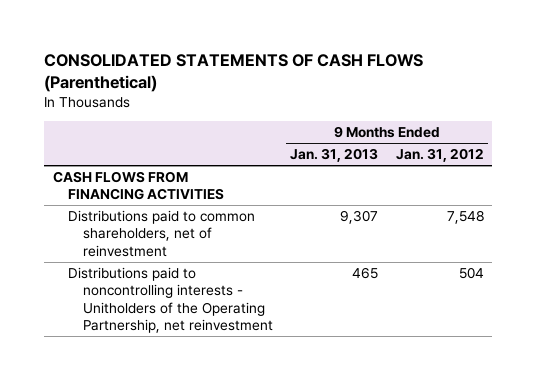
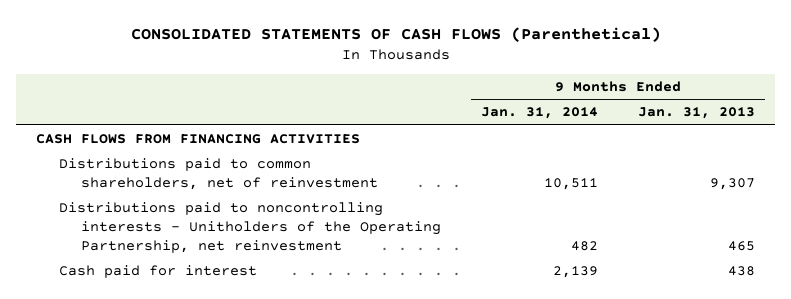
[395,148,484,163] Jan. 31, 2012 -> none
none -> [481,107,599,120] Jan. 31, 2014
none -> [58,265,257,279] Cash paid for interest

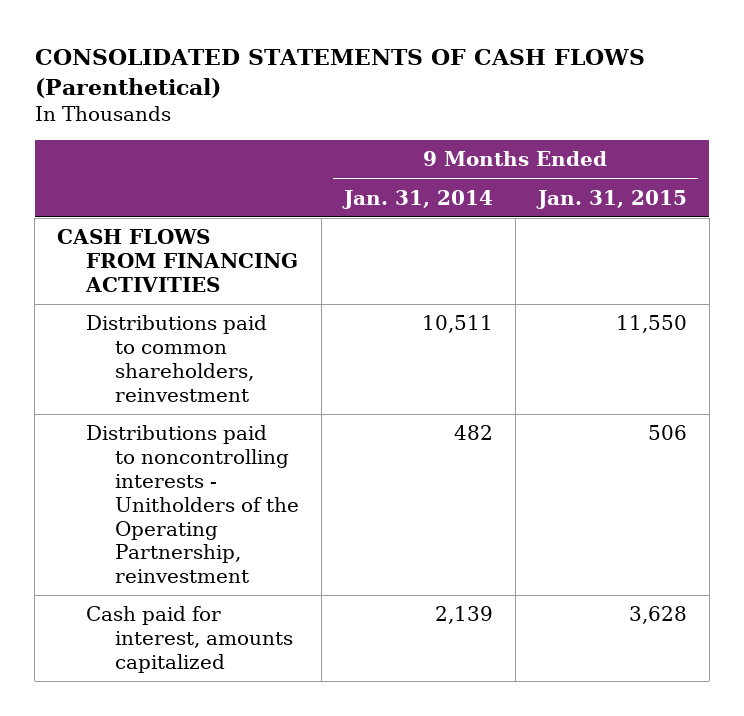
[638,107,756,120] Jan. 31, 2013 -> none
none -> [535,189,687,209] Jan. 31, 2015
[58,158,379,191] Distributions paid to common shareholders, net of reinvestment -> [86,315,268,402] Distributions paid to common shareholders, reinvestment
[58,202,442,254] Distributions paid to noncontrolling interests - Unitholders of the Operating Partnership, net reinvestment -> [86,425,300,584] Distributions paid to noncontrolling interests - Unitholders of the Operating Partnership, reinvestment
[58,265,257,279] Cash paid for interest -> [86,606,294,673] Cash paid for interest, amounts capitalized

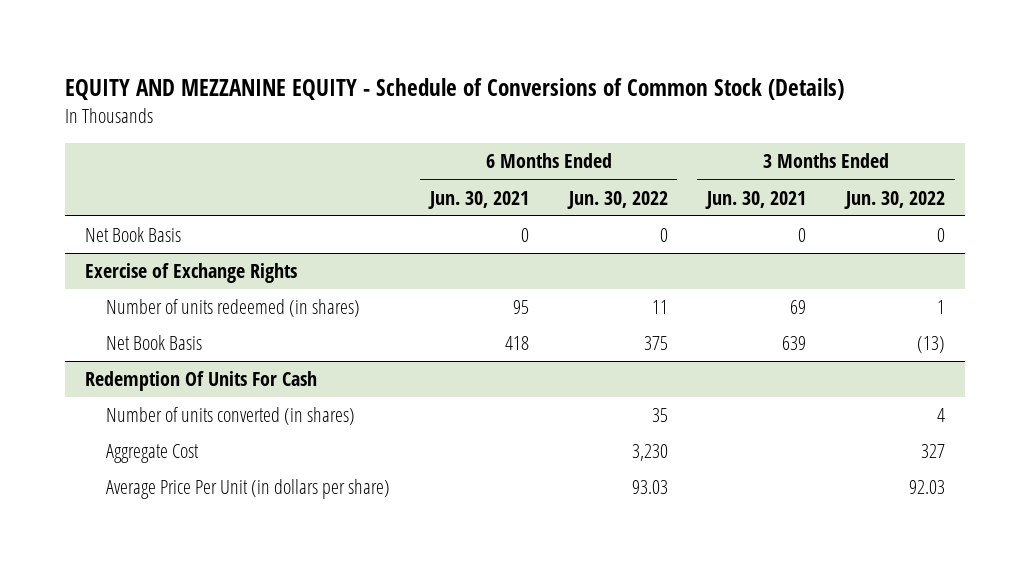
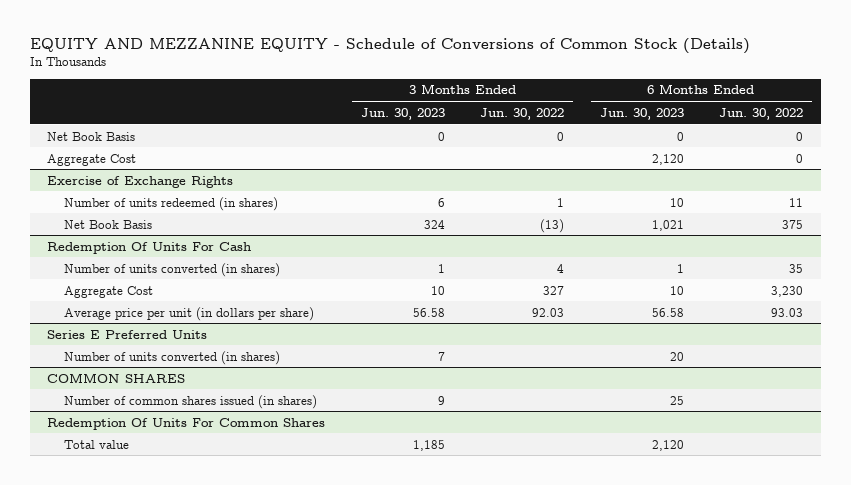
[427,190,529,209] Jun. 30, 2021 -> none
[705,190,807,209] Jun. 30, 2021 -> none
none -> [360,107,445,120] Jun. 30, 2023
none -> [599,107,684,120] Jun. 30, 2023
none -> [47,153,137,166] Aggregate Cost
[106,479,391,500] Average Price Per Unit (in dollars per share) -> [63,306,314,321] Average price per unit (in dollars per share)
none -> [47,329,208,339] Series E Preferred Units
none -> [63,350,280,365] Number of units converted (in shares)
none -> [47,372,186,383] COMMON SHARES
none -> [63,394,317,409] Number of common shares issued (in shares)
none -> [47,417,326,430] Redemption Of Units For Common Shares
none -> [63,439,129,449] Total value

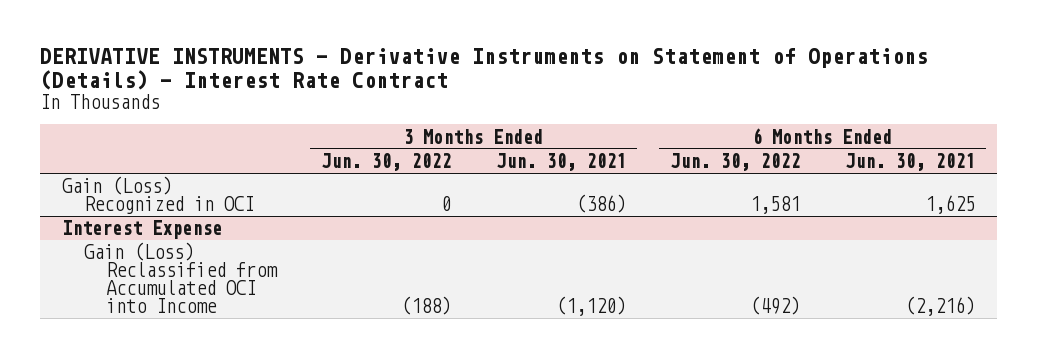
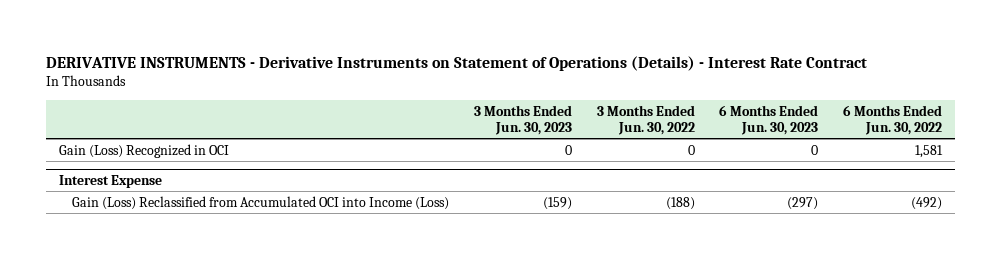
[495,153,626,172] Jun. 30, 2021 -> none
[844,153,975,172] Jun. 30, 2021 -> none
none -> [473,104,572,135] 3 Months Ended Jun. 30, 2023
none -> [719,104,819,135] 6 Months Ended Jun. 30, 2023
[84,242,279,313] Gain (Loss) Reclassified from Accumulated OCI into Income -> [72,195,450,210] Gain (Loss) Reclassified from Accumulated OCI into Income (Loss)

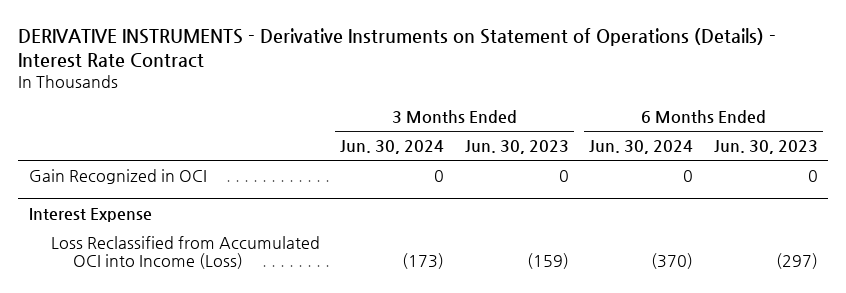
[596,104,695,135] 3 Months Ended Jun. 30, 2022 -> none
[843,104,943,135] 6 Months Ended Jun. 30, 2022 -> none
none -> [340,139,445,154] Jun. 30, 2024
none -> [589,139,694,154] Jun. 30, 2024
[58,143,229,158] Gain (Loss) Recognized in OCI -> [28,168,207,184] Gain Recognized in OCI
[72,195,450,210] Gain (Loss) Reclassified from Accumulated OCI into Income (Loss) -> [50,235,320,269] Loss Reclassified from Accumulated OCI into Income (Loss)

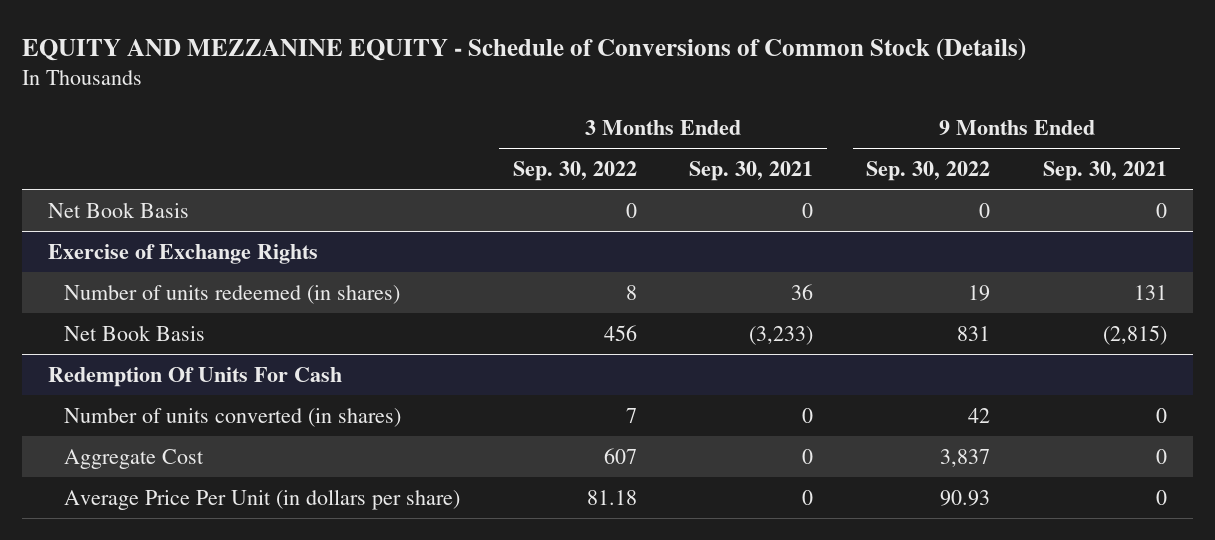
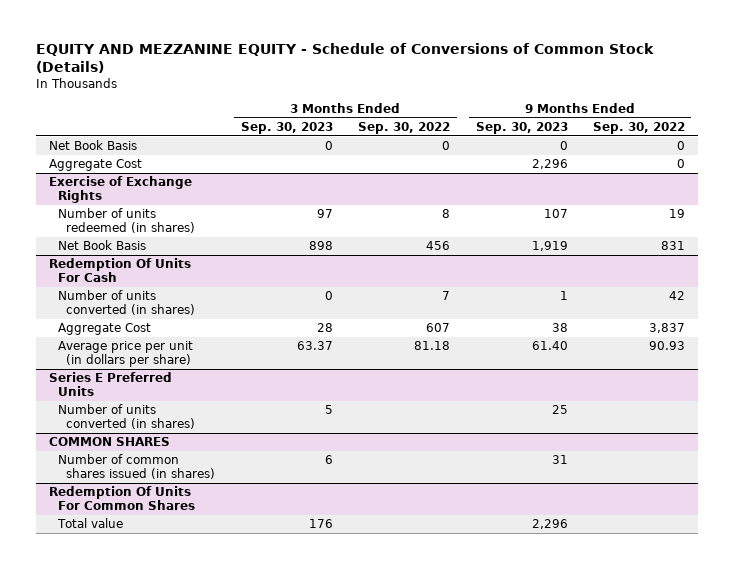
[689,161,814,182] Sep. 30, 2021 -> none
[1043,161,1168,182] Sep. 30, 2021 -> none
none -> [240,122,333,135] Sep. 30, 2023
none -> [475,122,568,135] Sep. 30, 2023
none -> [48,159,142,172] Aggregate Cost
[63,488,460,510] Average Price Per Unit (in dollars per share) -> [57,341,193,368] Average price per unit (in dollars per share)
none -> [48,372,172,397] Series E Preferred Units
none -> [57,404,196,430] Number of units converted (in shares)
none -> [48,437,170,447] COMMON SHARES
none -> [57,454,216,480] Number of common shares issued (in shares)
none -> [48,486,195,511] Redemption Of Units For Common Shares
none -> [56,518,123,529] Total value

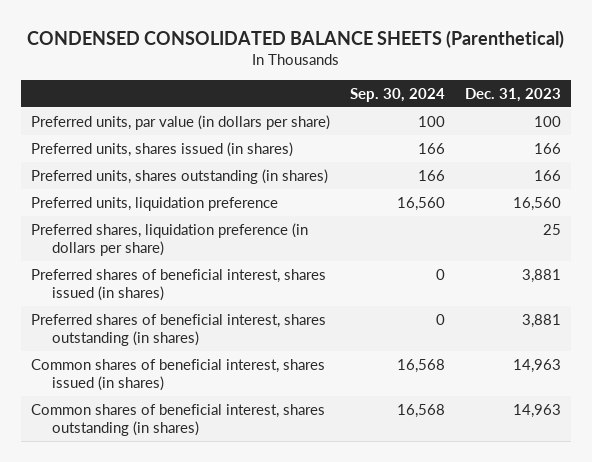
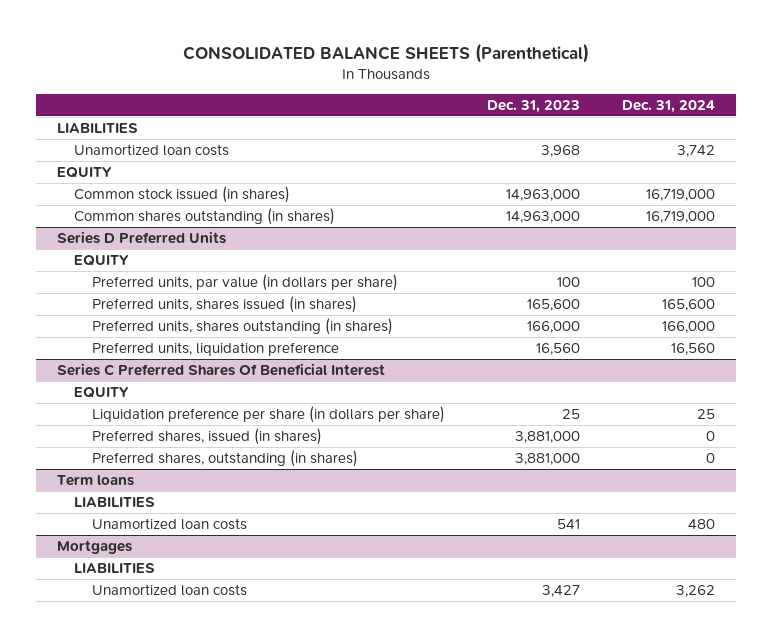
[26,29,564,48] CONDENSED CONSOLIDATED BALANCE SHEETS (Parenthetical) -> [182,43,589,64] CONSOLIDATED BALANCE SHEETS (Parenthetical)
[349,87,445,102] Sep. 30, 2024 -> none
none -> [621,100,715,114] Dec. 31, 2024
none -> [57,123,139,134] LIABILITIES
none -> [74,144,230,157] Unamortized loan costs
none -> [57,167,113,179] EQUITY
none -> [74,186,291,204] Common stock issued (in shares)
none -> [74,208,336,226] Common shares outstanding (in shares)
none -> [57,231,227,245] Series D Preferred Units
none -> [74,255,130,267] EQUITY
[533,142,561,154] 166 -> [526,299,580,312] 165,600
[533,169,561,181] 166 -> [526,321,580,334] 166,000
[30,358,325,392] Common shares of beneficial interest, shares issued (in shares) -> none
[30,403,325,437] Common shares of beneficial interest, shares outstanding (in shares) -> none
none -> [57,363,386,377] Series C Preferred Shares Of Beneficial Interest
none -> [74,387,130,399] EQUITY
[30,222,308,257] Preferred shares, liquidation preference (in dollars per share) -> [91,406,445,424] Liquidation preference per share (in dollars per share)
[30,268,326,302] Preferred shares of beneficial interest, shares issued (in shares) -> [91,428,322,446] Preferred shares, issued (in shares)
[521,268,561,283] 3,881 -> [514,431,580,444] 3,881,000
[30,313,326,347] Preferred shares of beneficial interest, shares outstanding (in shares) -> [91,450,358,468] Preferred shares, outstanding (in shares)
[521,313,561,328] 3,881 -> [514,453,580,466] 3,881,000
none -> [57,475,135,487] Term loans
none -> [74,497,156,508] LIABILITIES
none -> [91,518,247,531] Unamortized loan costs
none -> [57,540,133,555] Mortgages
none -> [74,563,156,574] LIABILITIES
none -> [91,584,247,597] Unamortized loan costs

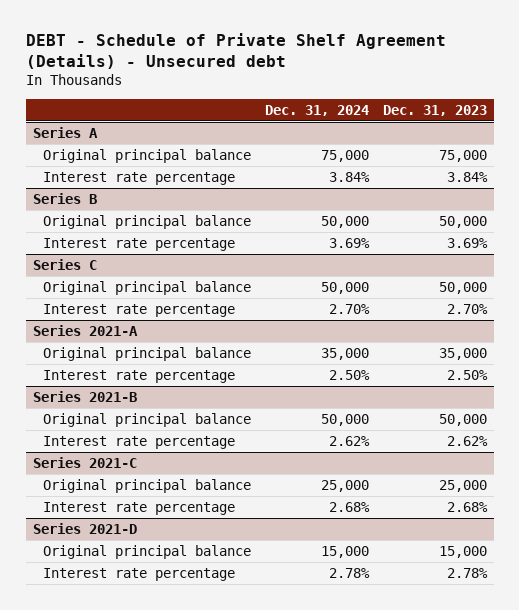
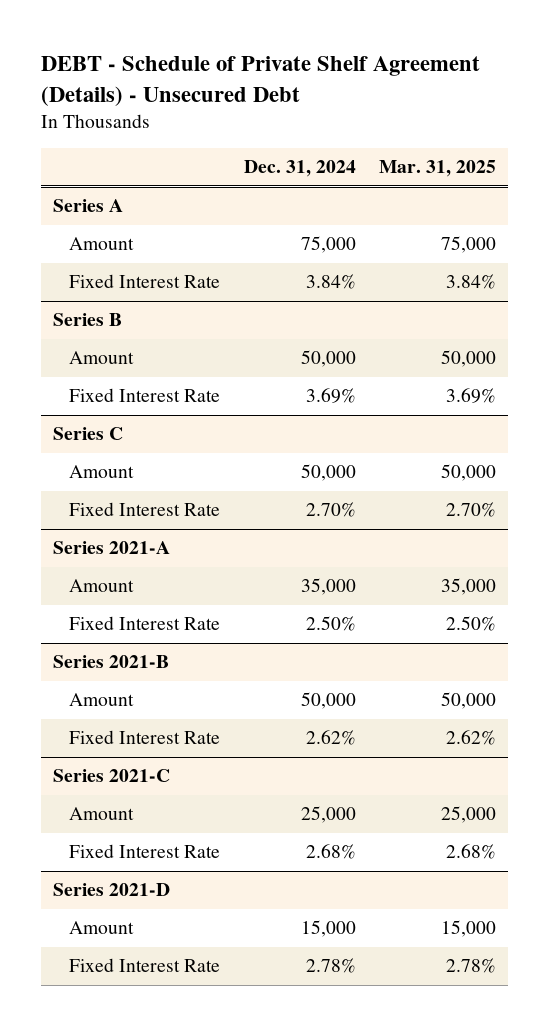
[25,33,446,70] DEBT - Schedule of Private Shelf Agreement (Details) - Unsecured debt -> [41,56,481,106] DEBT - Schedule of Private Shelf Agreement (Details) - Unsecured Debt
[382,104,487,116] Dec. 31, 2023 -> none
none -> [379,160,497,178] Mar. 31, 2025
[42,149,251,164] Original principal balance -> [68,237,134,251] Amount
[42,172,235,186] Interest rate percentage -> [68,274,220,289] Fixed Interest Rate
[42,215,251,230] Original principal balance -> [68,351,134,365] Amount
[42,238,235,252] Interest rate percentage -> [68,388,220,403] Fixed Interest Rate
[42,281,251,296] Original principal balance -> [68,465,134,479] Amount
[42,304,235,318] Interest rate percentage -> [68,502,220,517] Fixed Interest Rate
[42,347,251,362] Original principal balance -> [68,579,134,593] Amount
[42,370,235,384] Interest rate percentage -> [68,616,220,631] Fixed Interest Rate
[42,413,251,428] Original principal balance -> [68,693,134,707] Amount
[42,436,235,450] Interest rate percentage -> [68,730,220,745] Fixed Interest Rate
[42,479,251,494] Original principal balance -> [68,807,134,821] Amount
[42,502,235,516] Interest rate percentage -> [68,844,220,859] Fixed Interest Rate
[42,545,251,560] Original principal balance -> [68,921,134,935] Amount
[42,568,235,582] Interest rate percentage -> [68,958,220,973] Fixed Interest Rate

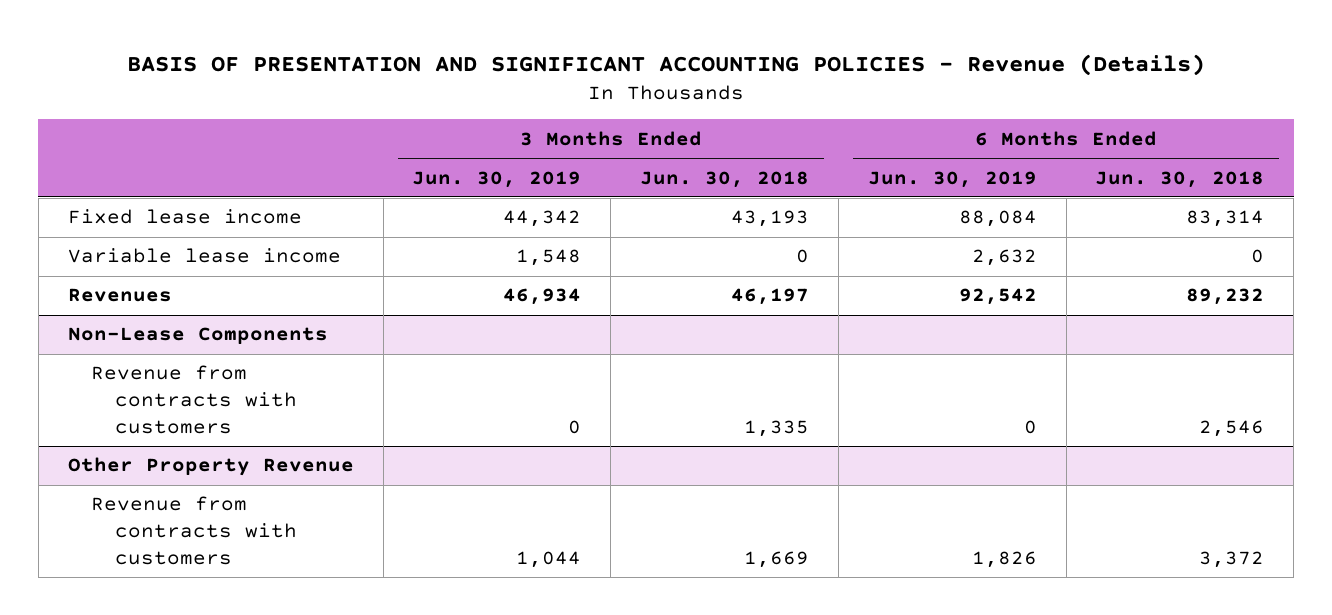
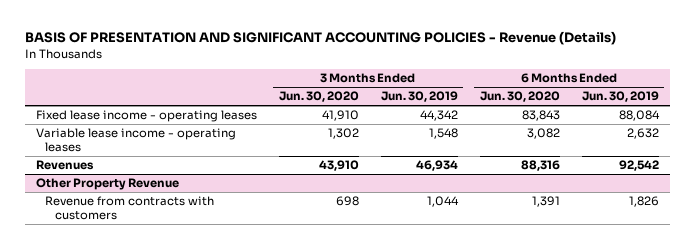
[640,170,810,188] Jun. 30, 2018 -> none
[1095,170,1265,188] Jun. 30, 2018 -> none
none -> [278,91,359,103] Jun. 30, 2020
none -> [479,91,560,103] Jun. 30, 2020
[67,209,302,225] Fixed lease income -> [35,110,257,123] Fixed lease income - operating leases
[67,248,341,264] Variable lease income -> [35,128,236,153] Variable lease income - operating leases
[67,327,328,345] Non-Lease Components -> none
[91,365,297,435] Revenue from contracts with customers -> none

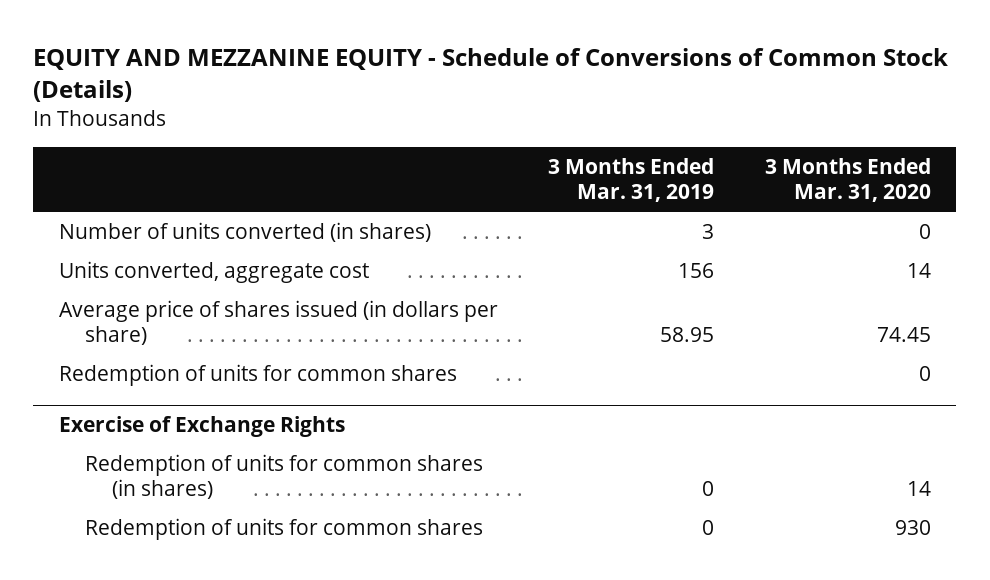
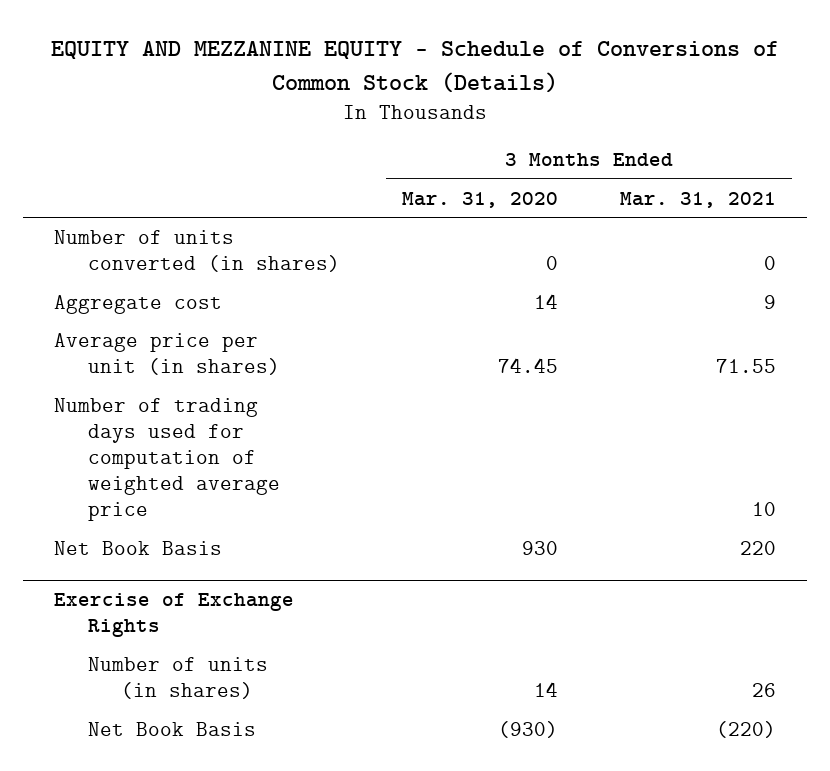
[548,158,715,203] 3 Months Ended Mar. 31, 2019 -> none
none -> [620,191,777,208] Mar. 31, 2021
[58,363,457,386] Redemption of units for common shares -> none
[58,260,369,283] Units converted, aggregate cost -> [54,294,223,314] Aggregate cost
[58,299,498,345] Average price of shares issued (in dollars per share) -> [54,332,280,375] Average price per unit (in shares)
none -> [54,397,280,522] Number of trading days used for computation of weighted average price
none -> [54,540,223,555] Net Book Basis
[85,517,484,540] Redemption of units for common shares -> none
[85,453,484,499] Redemption of units for common shares (in shares) -> [87,656,268,699] Number of units (in shares)
none -> [87,721,256,736] Net Book Basis

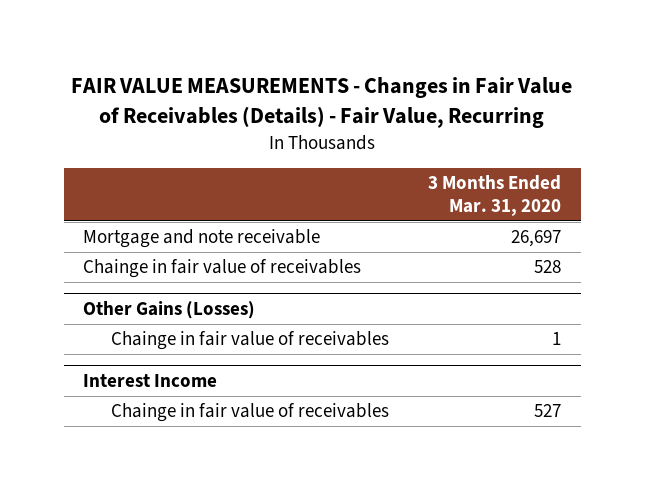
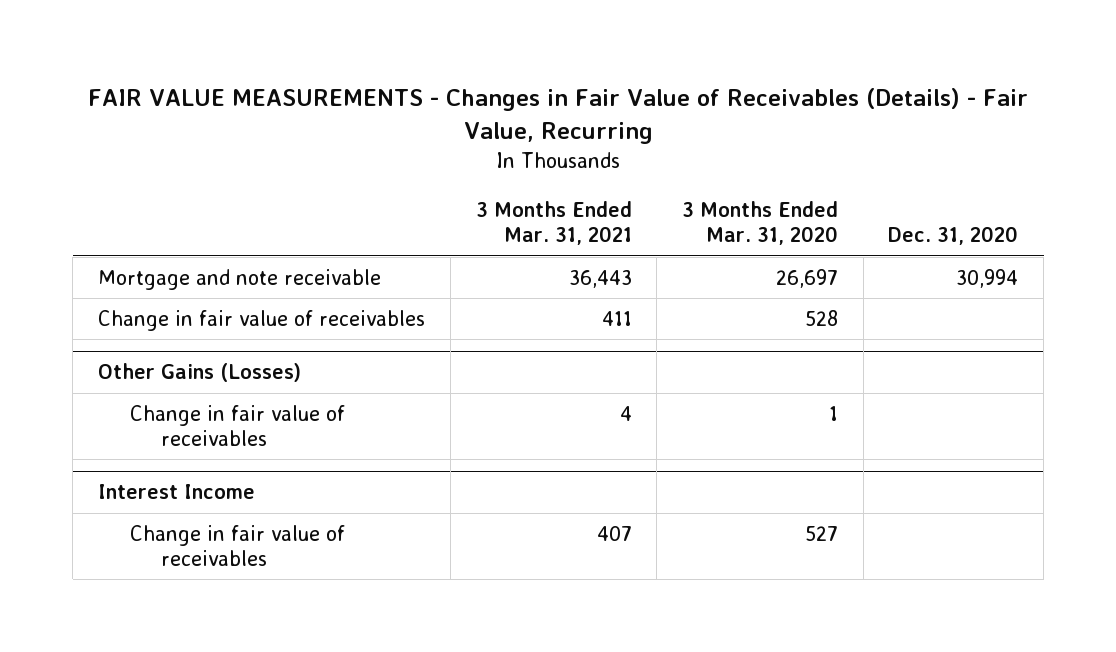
none -> [475,201,632,246] 3 Months Ended Mar. 31, 2021
none -> [888,226,1019,246] Dec. 31, 2020
[83,259,362,279] Chainge in fair value of receivables -> [98,309,426,331] Change in fair value of receivables
[111,331,390,351] Chainge in fair value of receivables -> [129,404,345,447] Change in fair value of receivables
[111,403,390,423] Chainge in fair value of receivables -> [129,524,345,567] Change in fair value of receivables

